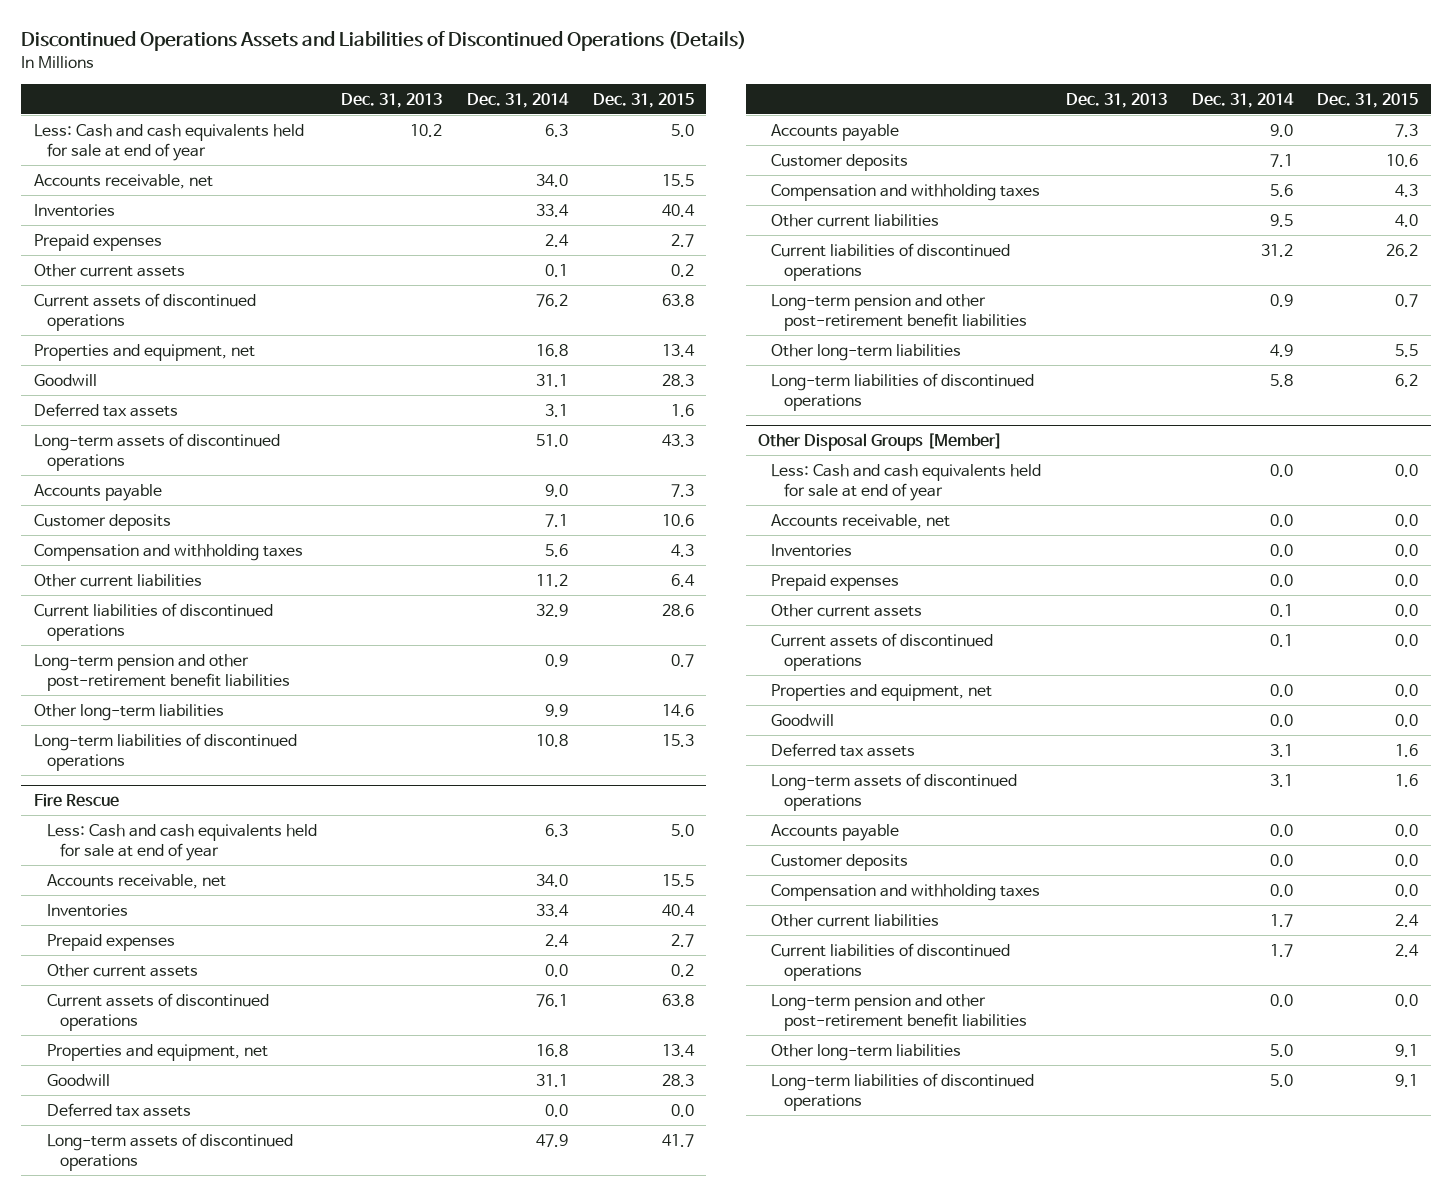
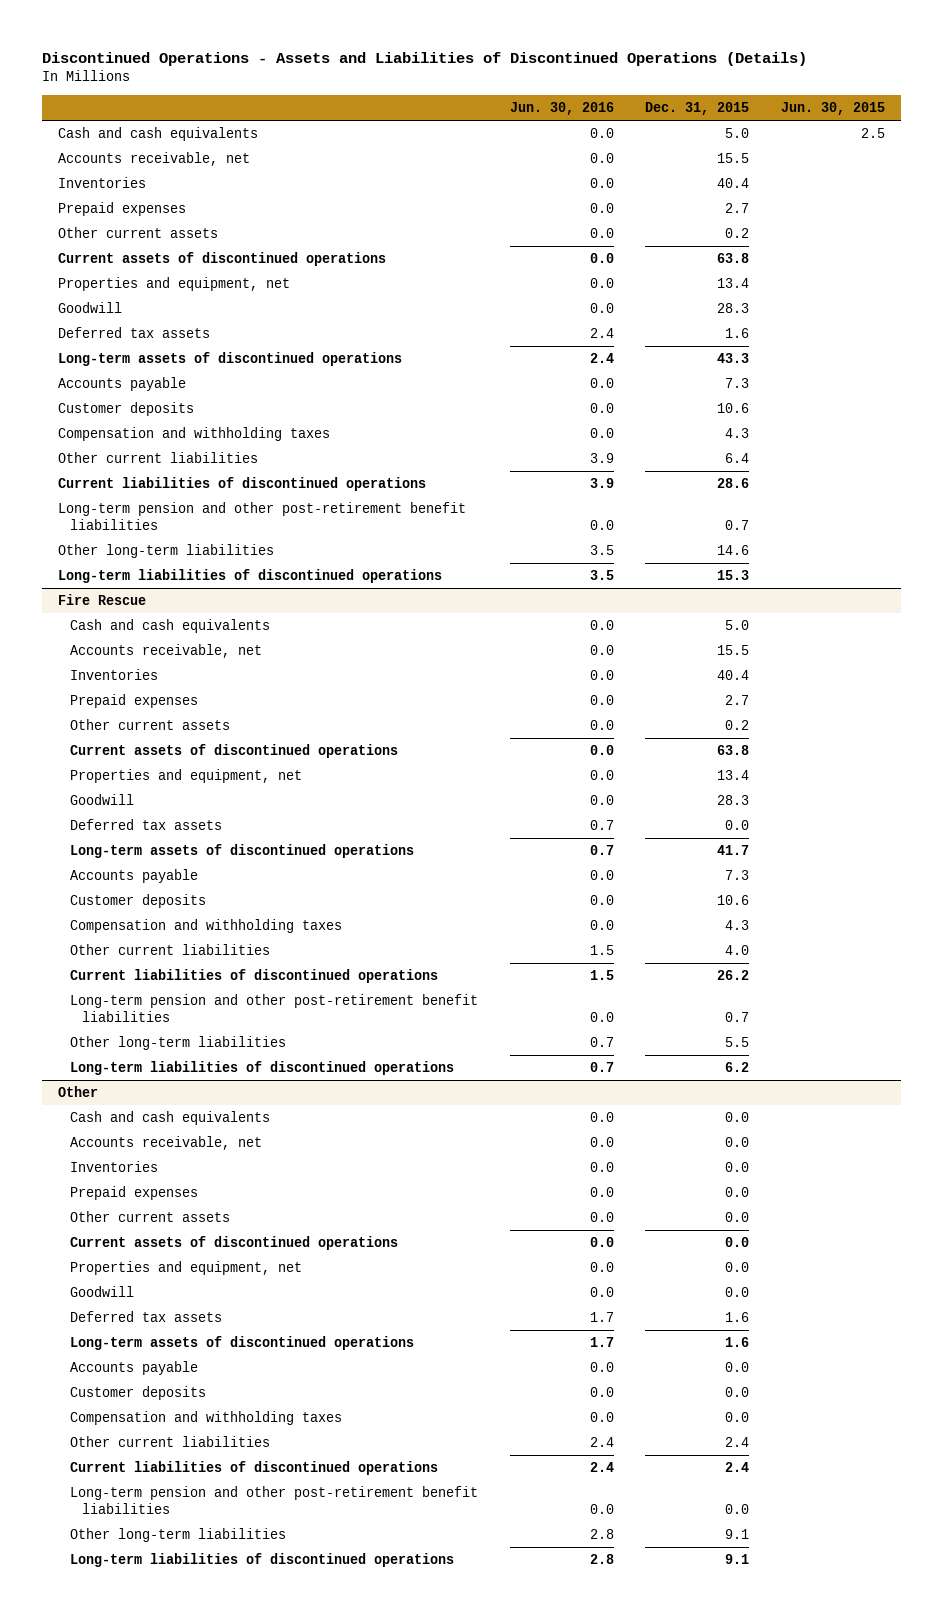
[21,31,747,52] Discontinued Operations Assets and Liabilities of Discontinued Operations (Details) -> [41,52,807,67] Discontinued Operations - Assets and Liabilities of Discontinued Operations (Details)
[341,92,443,108] Dec. 31, 2013 -> none
[466,92,569,108] Dec. 31, 2014 -> none
none -> [509,102,614,116] Jun. 30, 2016
none -> [780,102,885,116] Jun. 30, 2015
[33,123,304,162] Less: Cash and cash equivalents held for sale at end of year -> [57,127,258,142] Cash and cash equivalents
[46,823,317,862] Less: Cash and cash equivalents held for sale at end of year -> [69,619,270,634] Cash and cash equivalents
[758,432,1003,451] Other Disposal Groups [Member] -> [57,1086,98,1098] Other
[771,463,1042,502] Less: Cash and cash equivalents held for sale at end of year -> [69,1111,270,1126] Cash and cash equivalents

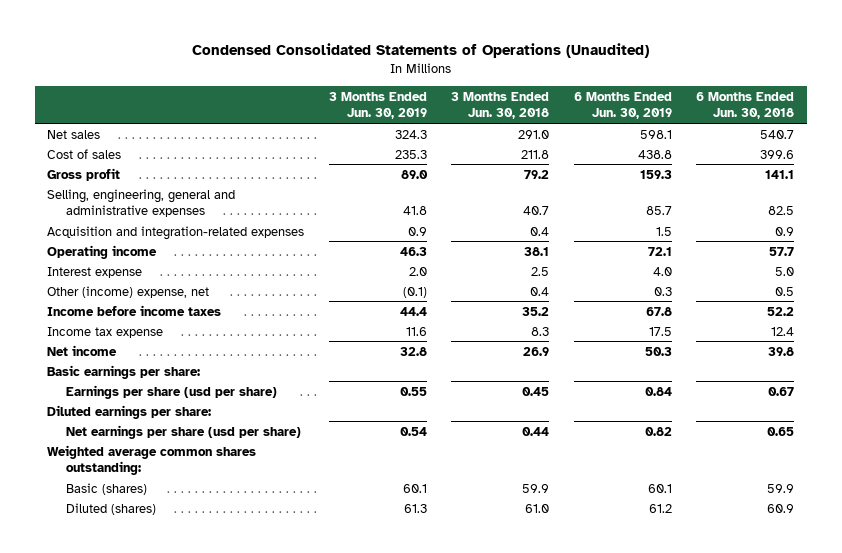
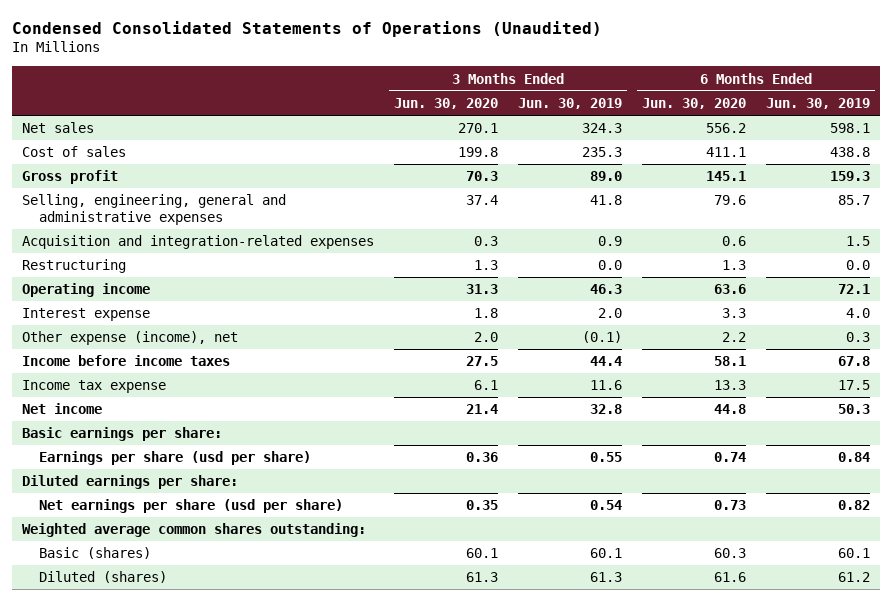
[451,91,550,120] 3 Months Ended Jun. 30, 2018 -> none
[696,91,795,120] 6 Months Ended Jun. 30, 2018 -> none
none -> [393,97,498,109] Jun. 30, 2020
none -> [641,97,746,109] Jun. 30, 2020
none -> [21,259,126,274] Restructuring
[47,285,210,298] Other (income) expense, net -> [21,331,238,346] Other expense (income), net

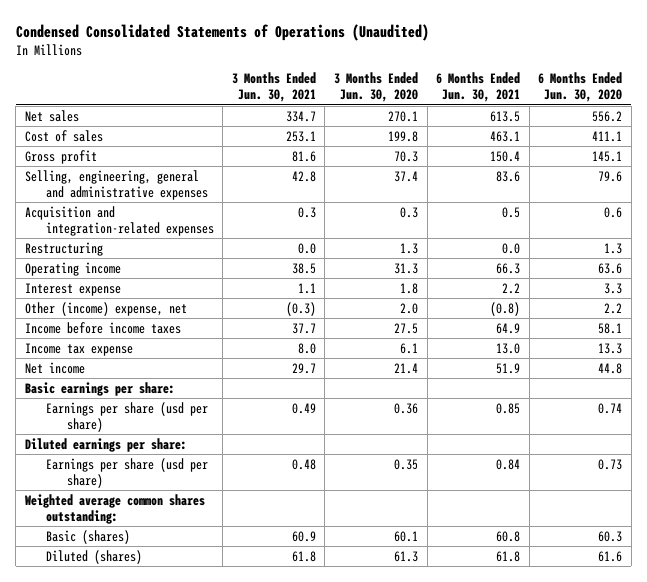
[517,97,622,109] Jun. 30, 2019 -> none
[765,97,870,109] Jun. 30, 2019 -> none
none -> [231,71,316,103] 3 Months Ended Jun. 30, 2021
none -> [436,71,521,103] 6 Months Ended Jun. 30, 2021
[21,331,238,346] Other expense (income), net -> [24,301,187,316] Other (income) expense, net
[39,499,344,514] Net earnings per share (usd per share) -> [45,457,208,488] Earnings per share (usd per share)

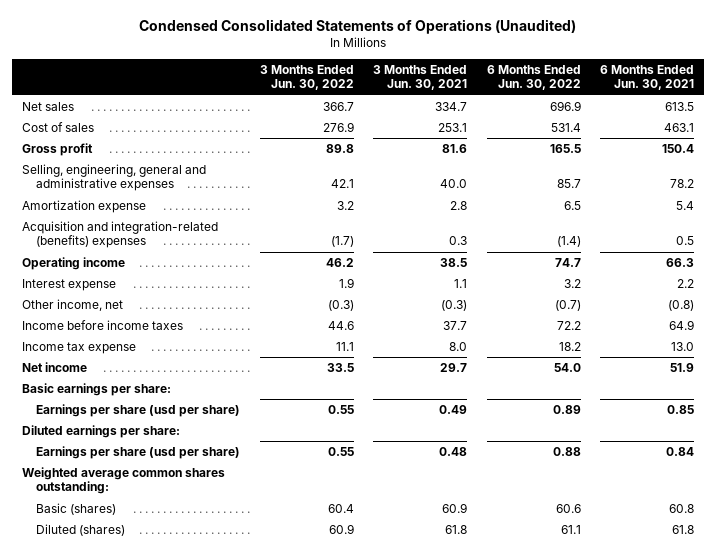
[333,71,418,103] 3 Months Ended Jun. 30, 2020 -> none
[538,71,623,103] 6 Months Ended Jun. 30, 2020 -> none
none -> [259,64,354,91] 3 Months Ended Jun. 30, 2022
none -> [486,64,581,91] 6 Months Ended Jun. 30, 2022
[24,241,103,256] Restructuring -> none
[291,170,316,182] 42.8 -> [440,179,468,189] 40.0
[496,170,521,182] 83.6 -> [670,179,695,189] 78.2
none -> [22,199,147,213] Amortization expense
[24,205,214,236] Acquisition and integration-related expenses -> [22,220,219,249] Acquisition and integration-related (benefits) expenses
[24,301,187,316] Other (income) expense, net -> [22,298,124,311] Other income, net

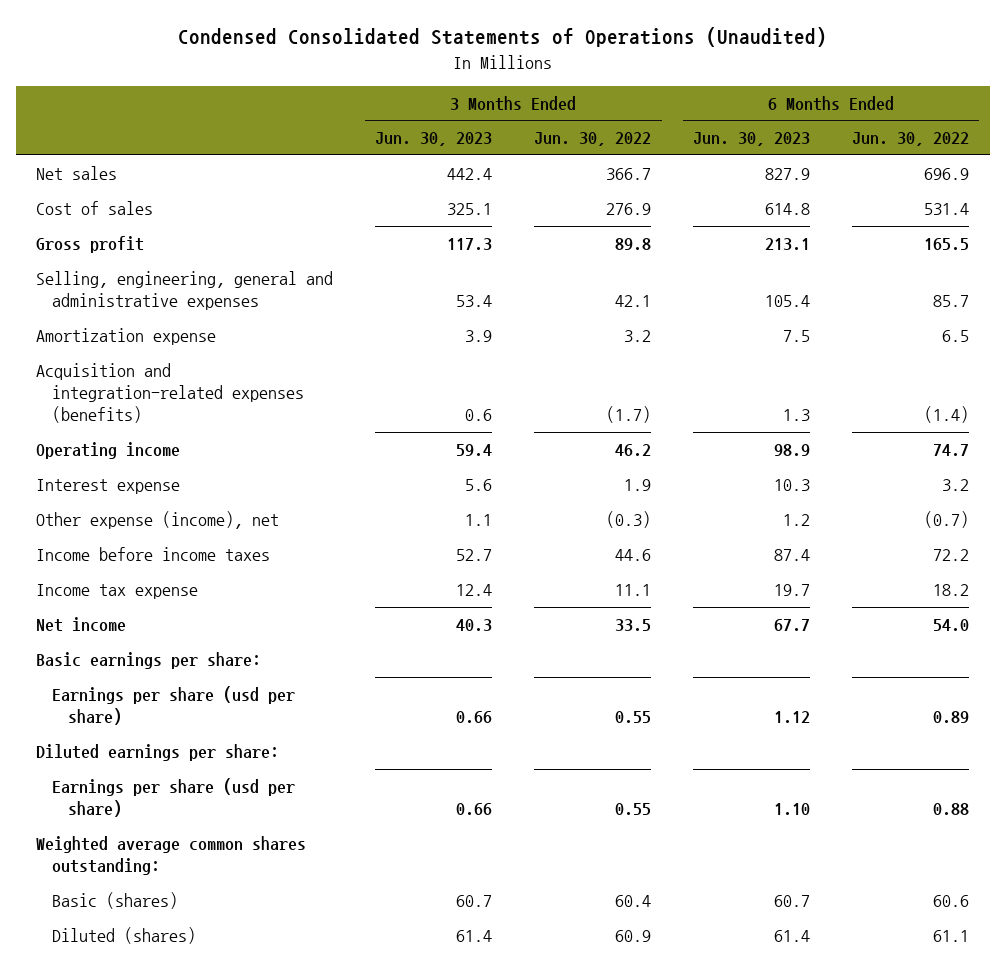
[373,64,468,91] 3 Months Ended Jun. 30, 2021 -> none
[600,64,695,91] 6 Months Ended Jun. 30, 2021 -> none
none -> [375,132,493,147] Jun. 30, 2023
none -> [692,132,810,147] Jun. 30, 2023
[22,220,219,249] Acquisition and integration-related (benefits) expenses -> [36,363,305,424] Acquisition and integration-related expenses (benefits)
[22,298,124,311] Other income, net -> [36,511,280,530] Other expense (income), net

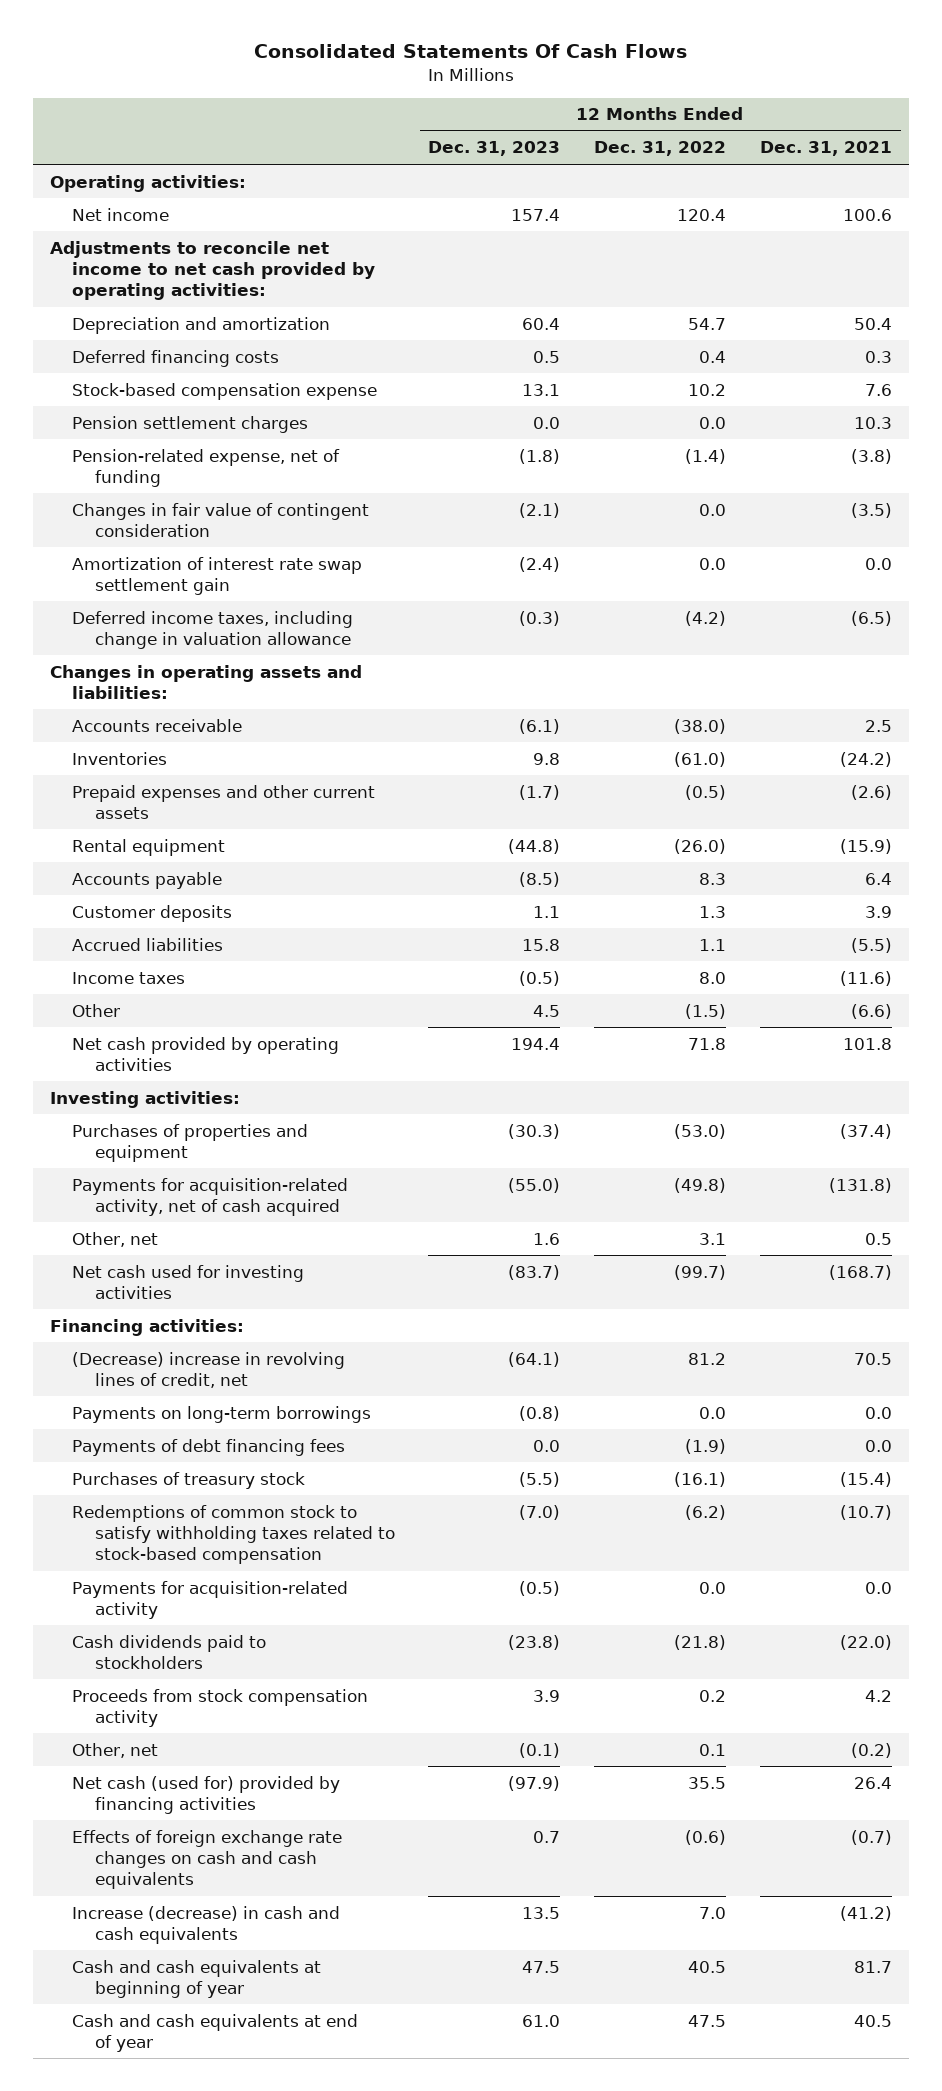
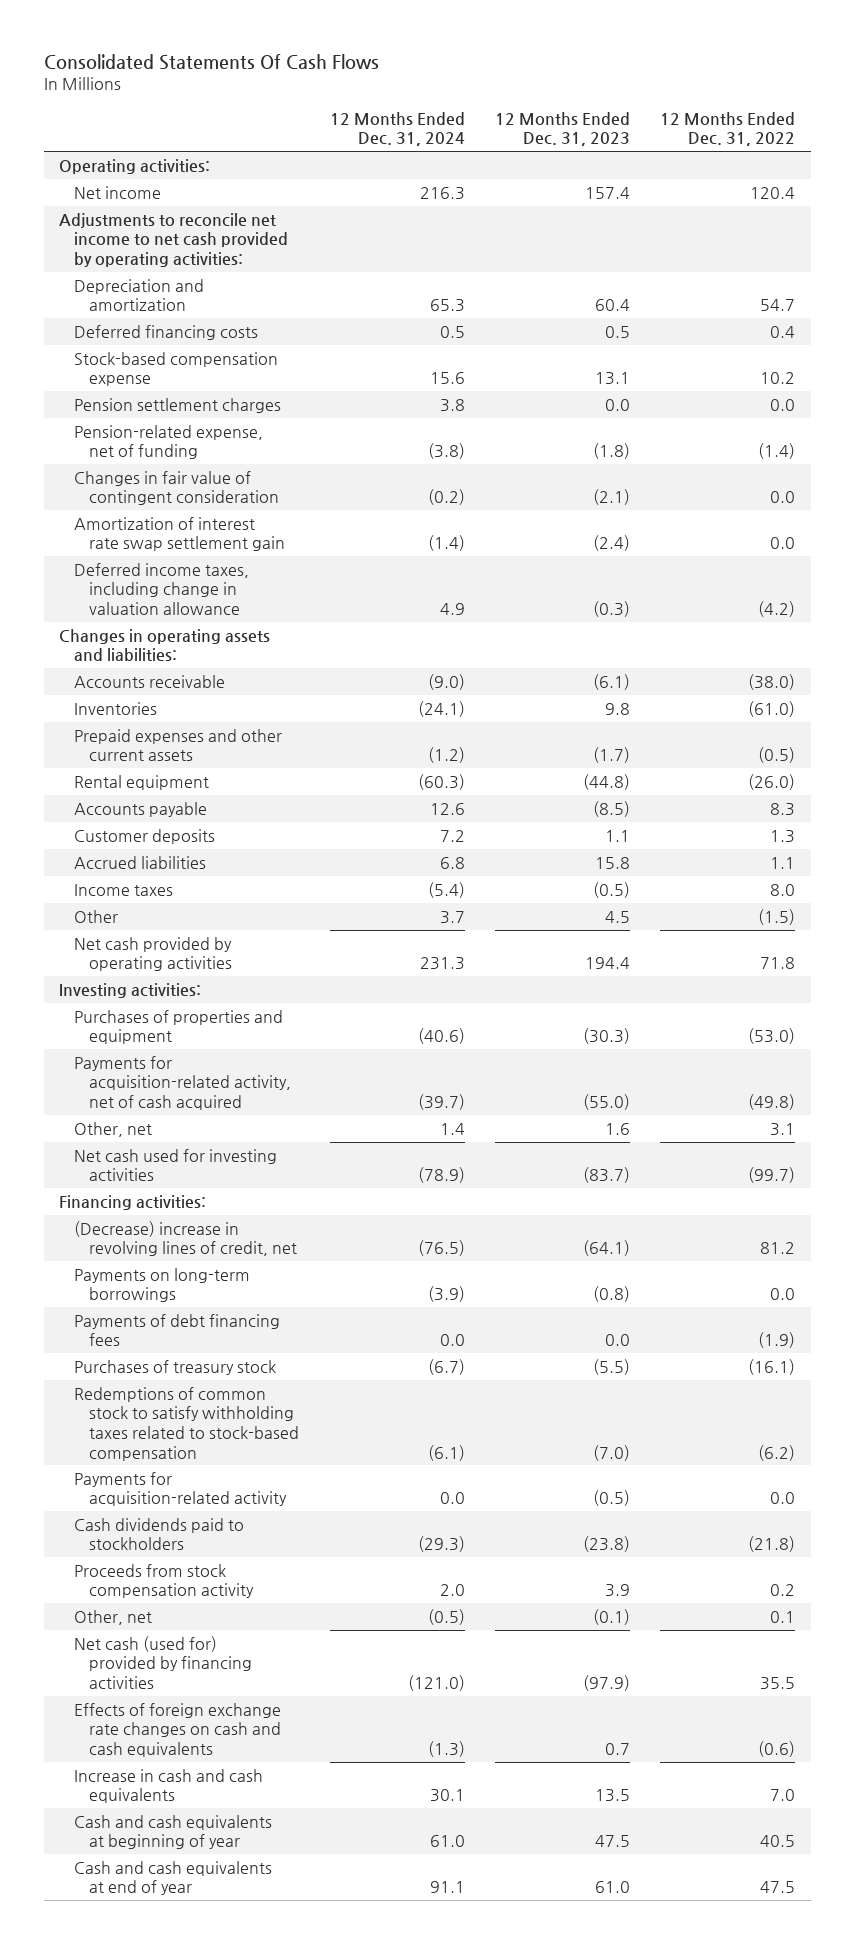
[760,141,893,157] Dec. 31, 2021 -> none
none -> [329,111,465,147] 12 Months Ended Dec. 31, 2024
[72,1905,341,1944] Increase (decrease) in cash and cash equivalents -> [74,1768,264,1804] Increase in cash and cash equivalents

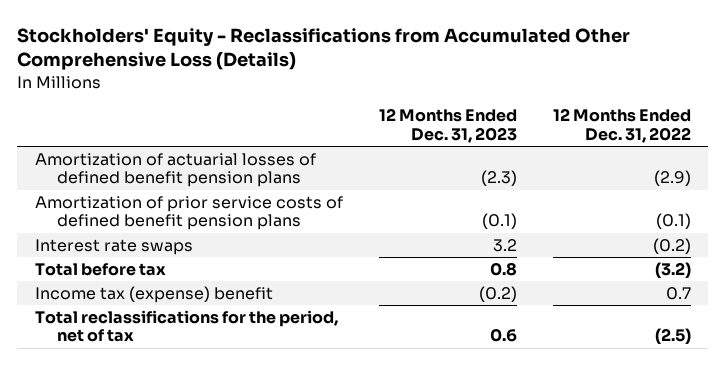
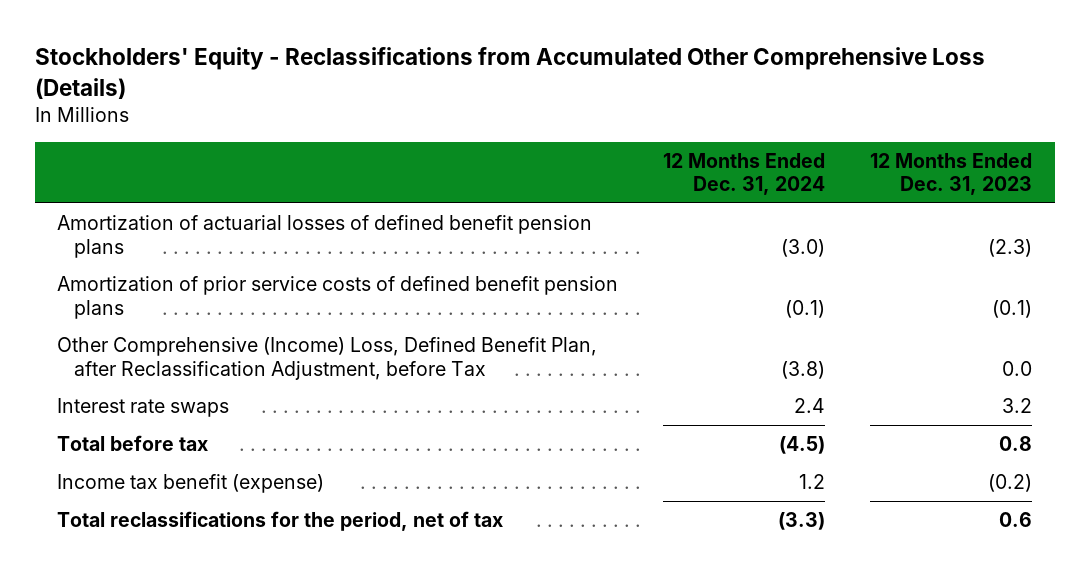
[552,108,691,143] 12 Months Ended Dec. 31, 2022 -> none
none -> [663,152,826,196] 12 Months Ended Dec. 31, 2024
none -> [57,336,598,380] Other Comprehensive (Income) Loss, Defined Benefit Plan, after Reclassification Adjustment, before Tax
[34,285,273,303] Income tax (expense) benefit -> [57,473,325,493] Income tax benefit (expense)

